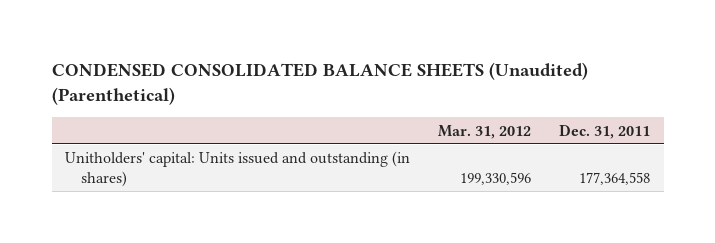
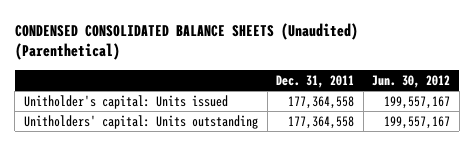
[438,124,532,139] Mar. 31, 2012 -> none
none -> [372,74,451,88] Jun. 30, 2012
none -> [23,94,228,109] Unitholder's capital: Units issued
[65,151,411,187] Unitholders' capital: Units issued and outstanding (in shares) -> [23,114,258,129] Unitholders' capital: Units outstanding

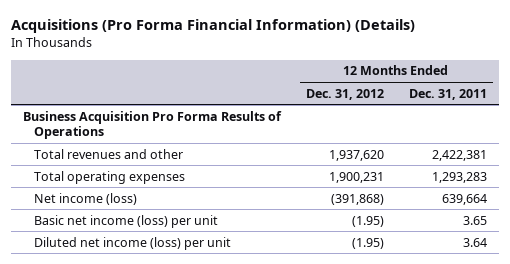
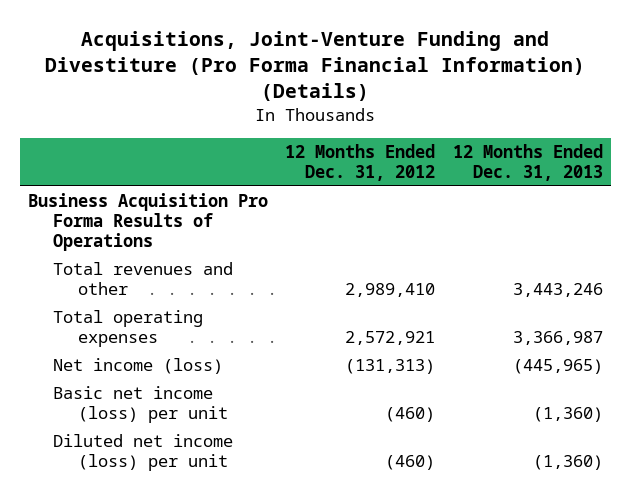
[10,19,415,34] Acquisitions (Pro Forma Financial Information) (Details) -> [45,30,586,102] Acquisitions, Joint-Venture Funding and Divestiture (Pro Forma Financial Information) (Details)
[408,88,487,100] Dec. 31, 2011 -> none
none -> [452,143,603,181] 12 Months Ended Dec. 31, 2013
[328,149,384,161] 1,937,620 -> [345,283,436,298] 2,989,410
[328,171,384,183] 1,900,231 -> [345,331,436,346] 2,572,921
[330,193,384,205] (391,868) -> [345,359,436,375] (131,313)
[351,215,384,227] (1.95) -> [385,407,436,423] (460)
[351,237,384,249] (1.95) -> [385,455,436,471] (460)

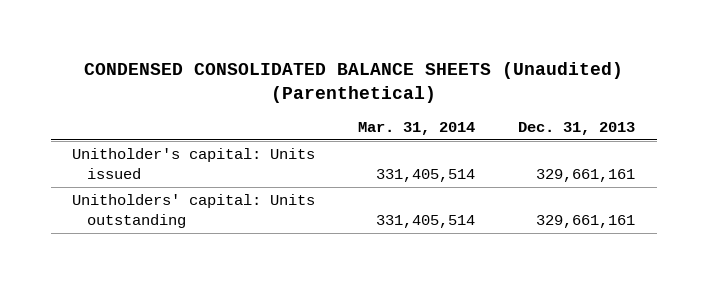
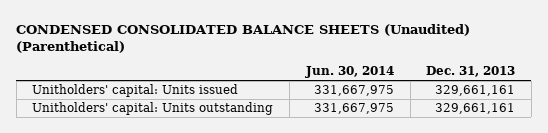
[358,122,476,136] Mar. 31, 2014 -> none
none -> [304,66,394,79] Jun. 30, 2014
[72,147,316,180] Unitholder's capital: Units issued -> [32,83,239,97] Unitholders' capital: Units issued

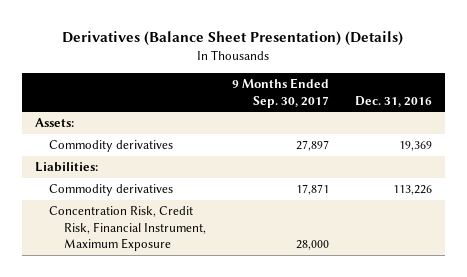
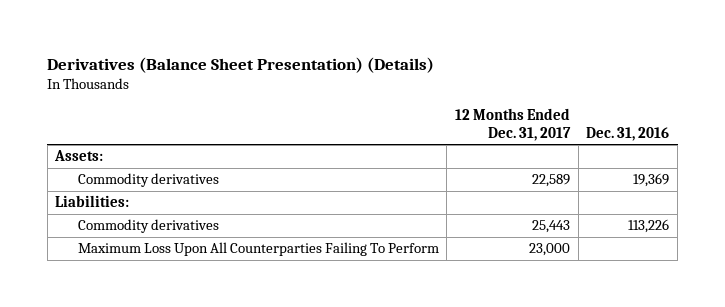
[231,78,329,108] 9 Months Ended Sep. 30, 2017 -> none
none -> [455,107,572,141] 12 Months Ended Dec. 31, 2017
[49,206,206,252] Concentration Risk, Credit Risk, Financial Instrument, Maximum Exposure -> [77,242,439,257] Maximum Loss Upon All Counterparties Failing To Perform

